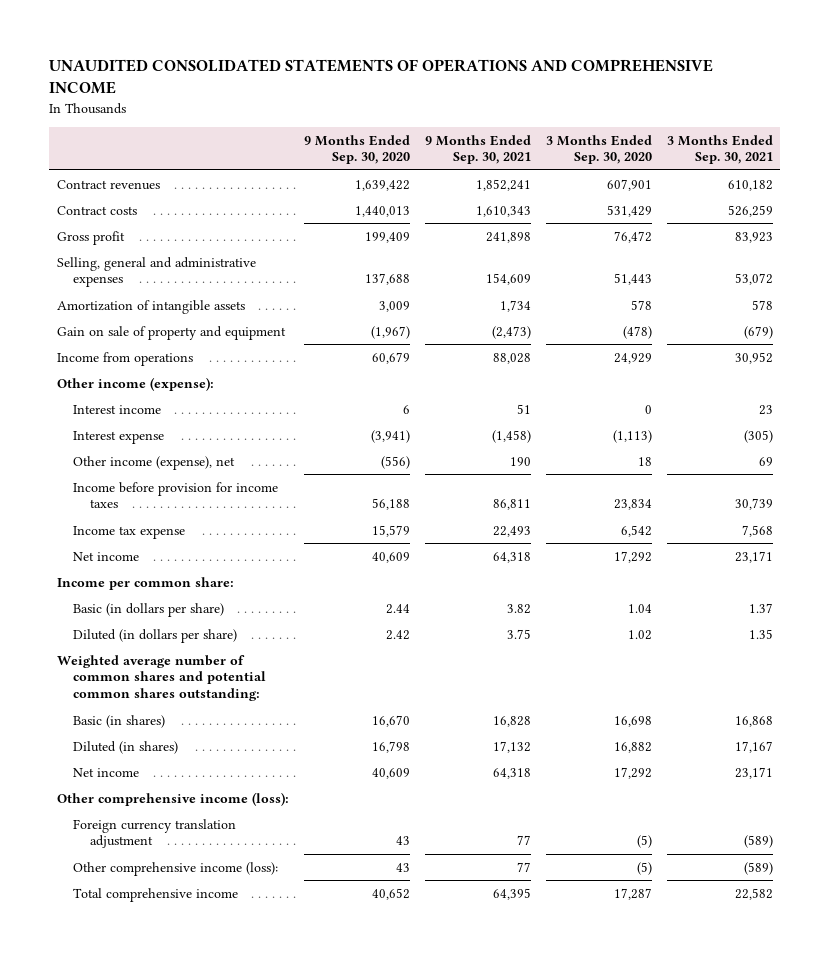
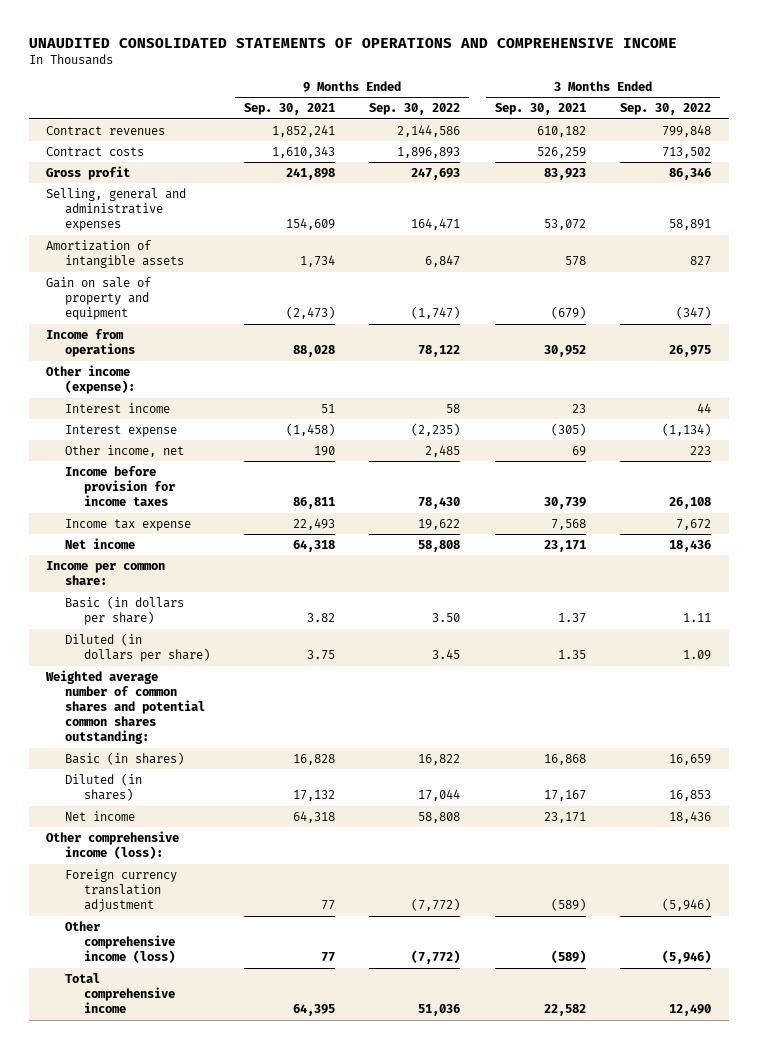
[303,134,410,165] 9 Months Ended Sep. 30, 2020 -> none
[545,134,652,165] 3 Months Ended Sep. 30, 2020 -> none
none -> [369,103,461,116] Sep. 30, 2022
none -> [620,103,712,116] Sep. 30, 2022
[73,455,236,470] Other income (expense), net -> [64,444,184,457] Other income, net
[73,861,279,876] Other comprehensive income (loss): -> [64,920,175,964] Other comprehensive income (loss)

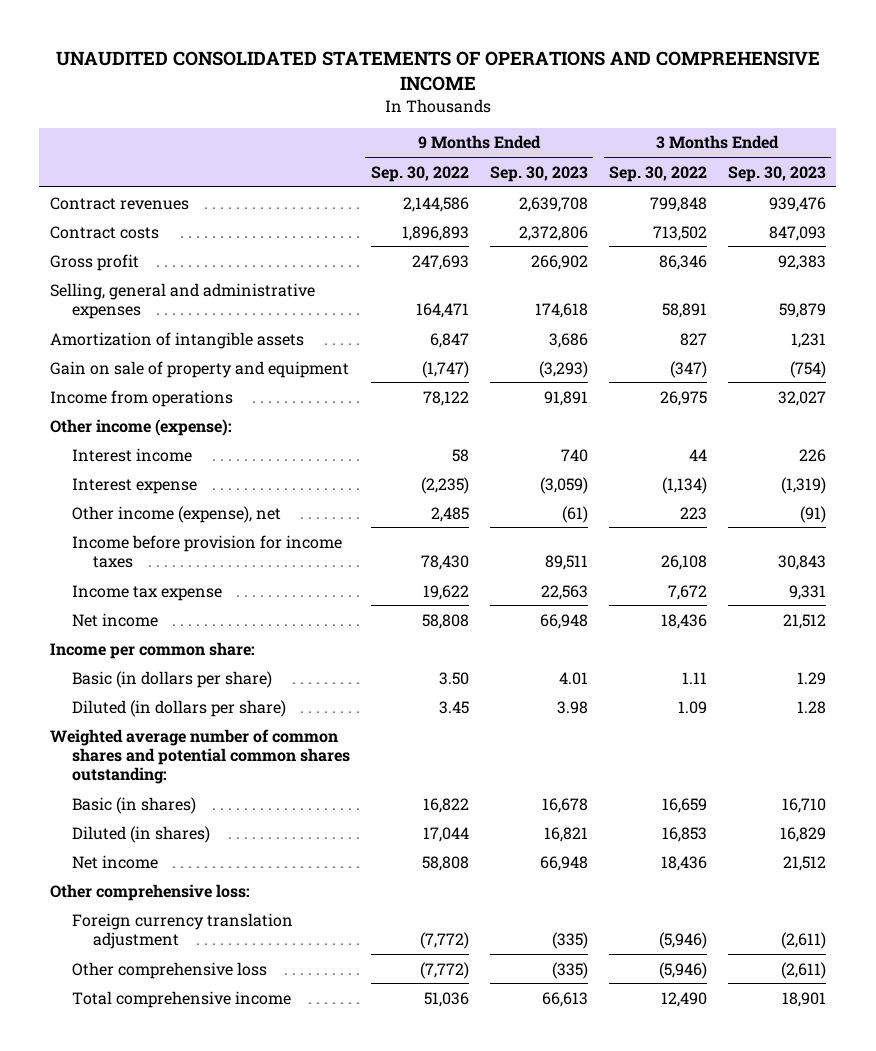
[244,103,336,116] Sep. 30, 2021 -> none
[494,103,586,116] Sep. 30, 2021 -> none
none -> [489,165,588,182] Sep. 30, 2023
none -> [727,165,826,182] Sep. 30, 2023
[64,444,184,457] Other income, net -> [71,505,281,523] Other income (expense), net
[46,830,180,860] Other comprehensive income (loss): -> [49,883,250,901] Other comprehensive loss:
[64,920,175,964] Other comprehensive income (loss) -> [71,961,267,979] Other comprehensive loss

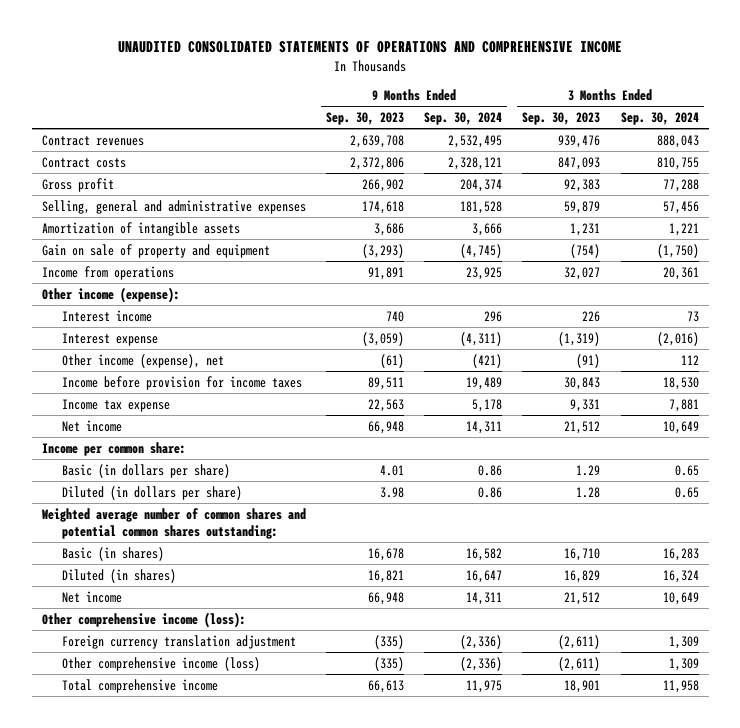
[370,165,469,182] Sep. 30, 2022 -> none
[608,165,707,182] Sep. 30, 2022 -> none
none -> [424,112,503,126] Sep. 30, 2024
none -> [620,112,699,126] Sep. 30, 2024
[49,883,250,901] Other comprehensive loss: -> [41,611,246,628] Other comprehensive income (loss):
[71,961,267,979] Other comprehensive loss -> [61,656,260,671] Other comprehensive income (loss)

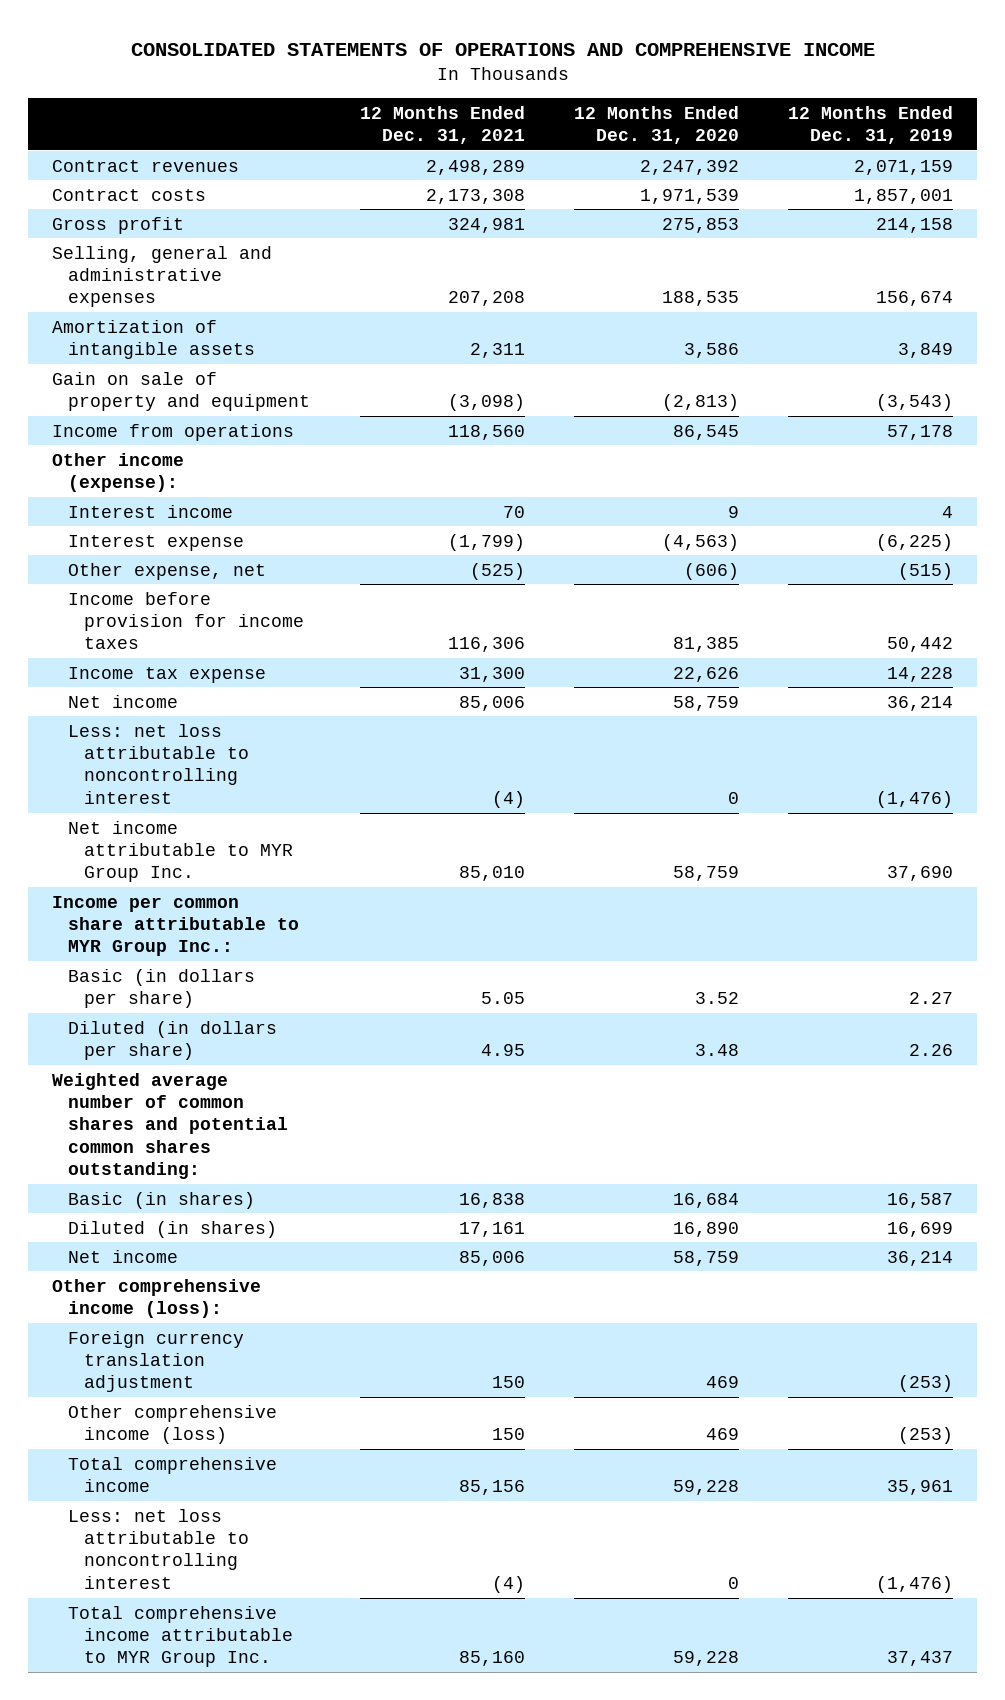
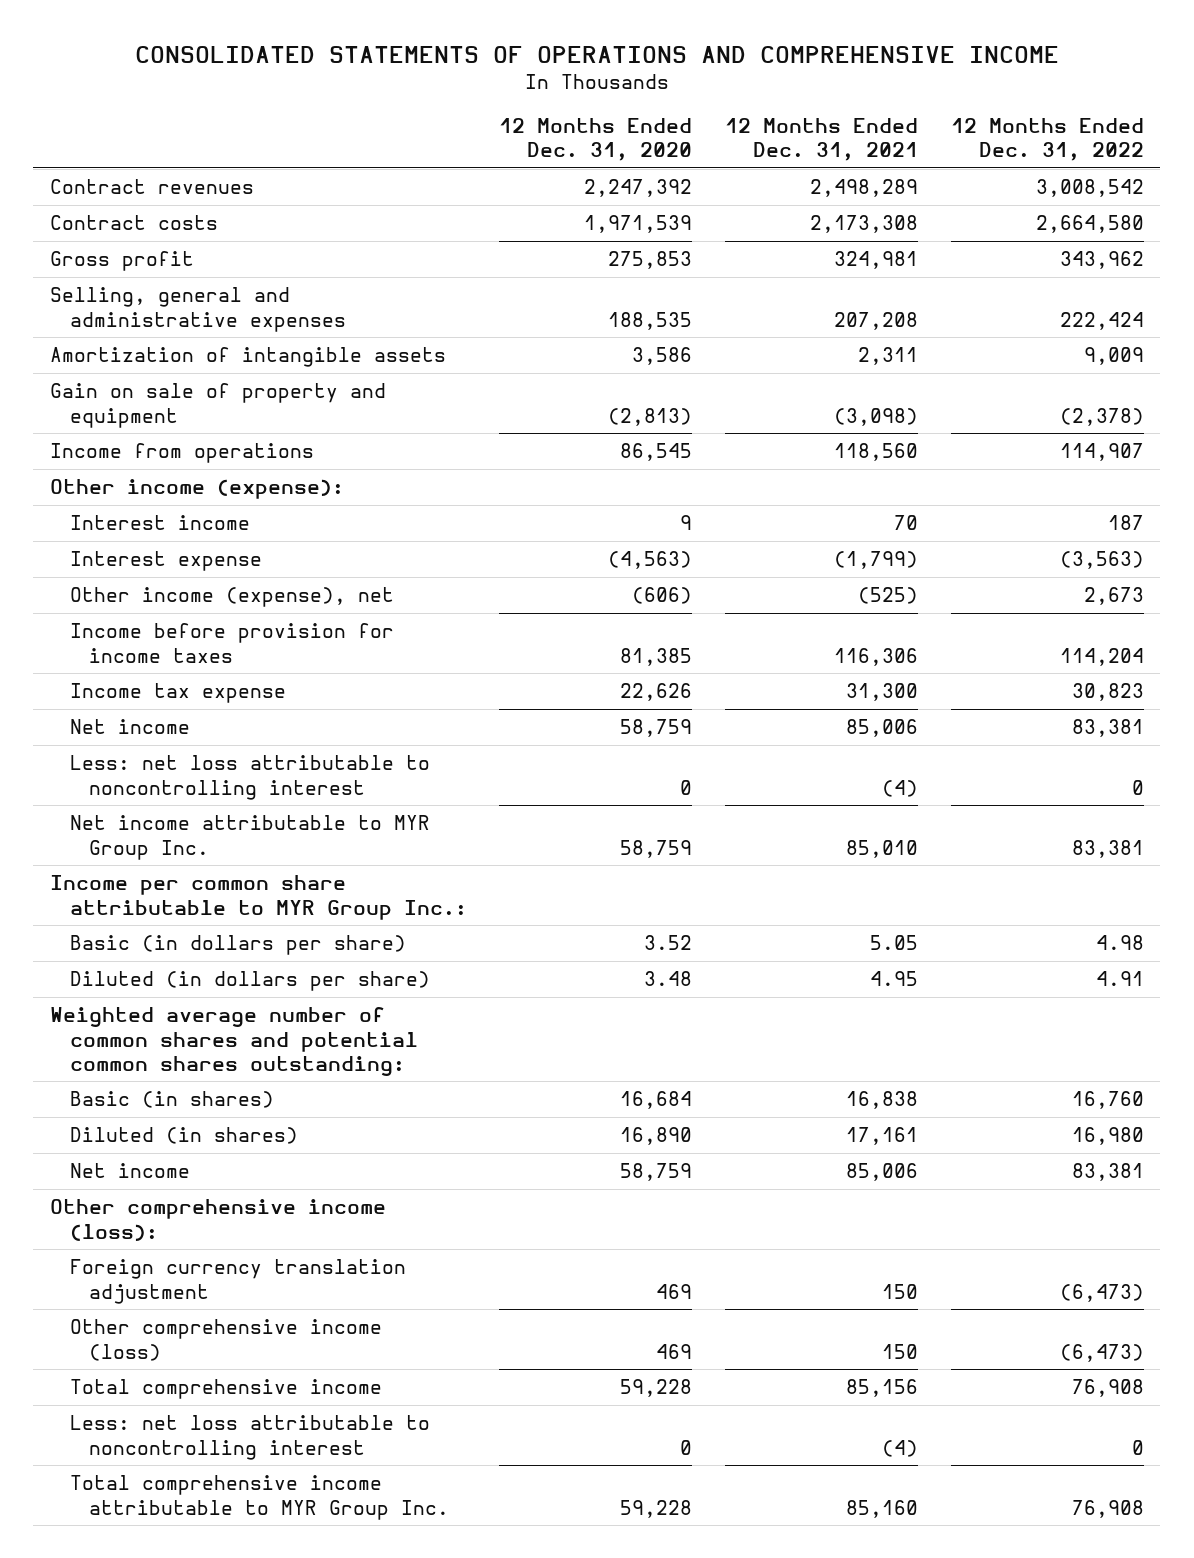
[787,105,953,145] 12 Months Ended Dec. 31, 2019 -> none
none -> [950,118,1144,162] 12 Months Ended Dec. 31, 2022
[68,562,267,580] Other expense, net -> [69,587,394,608] Other income (expense), net

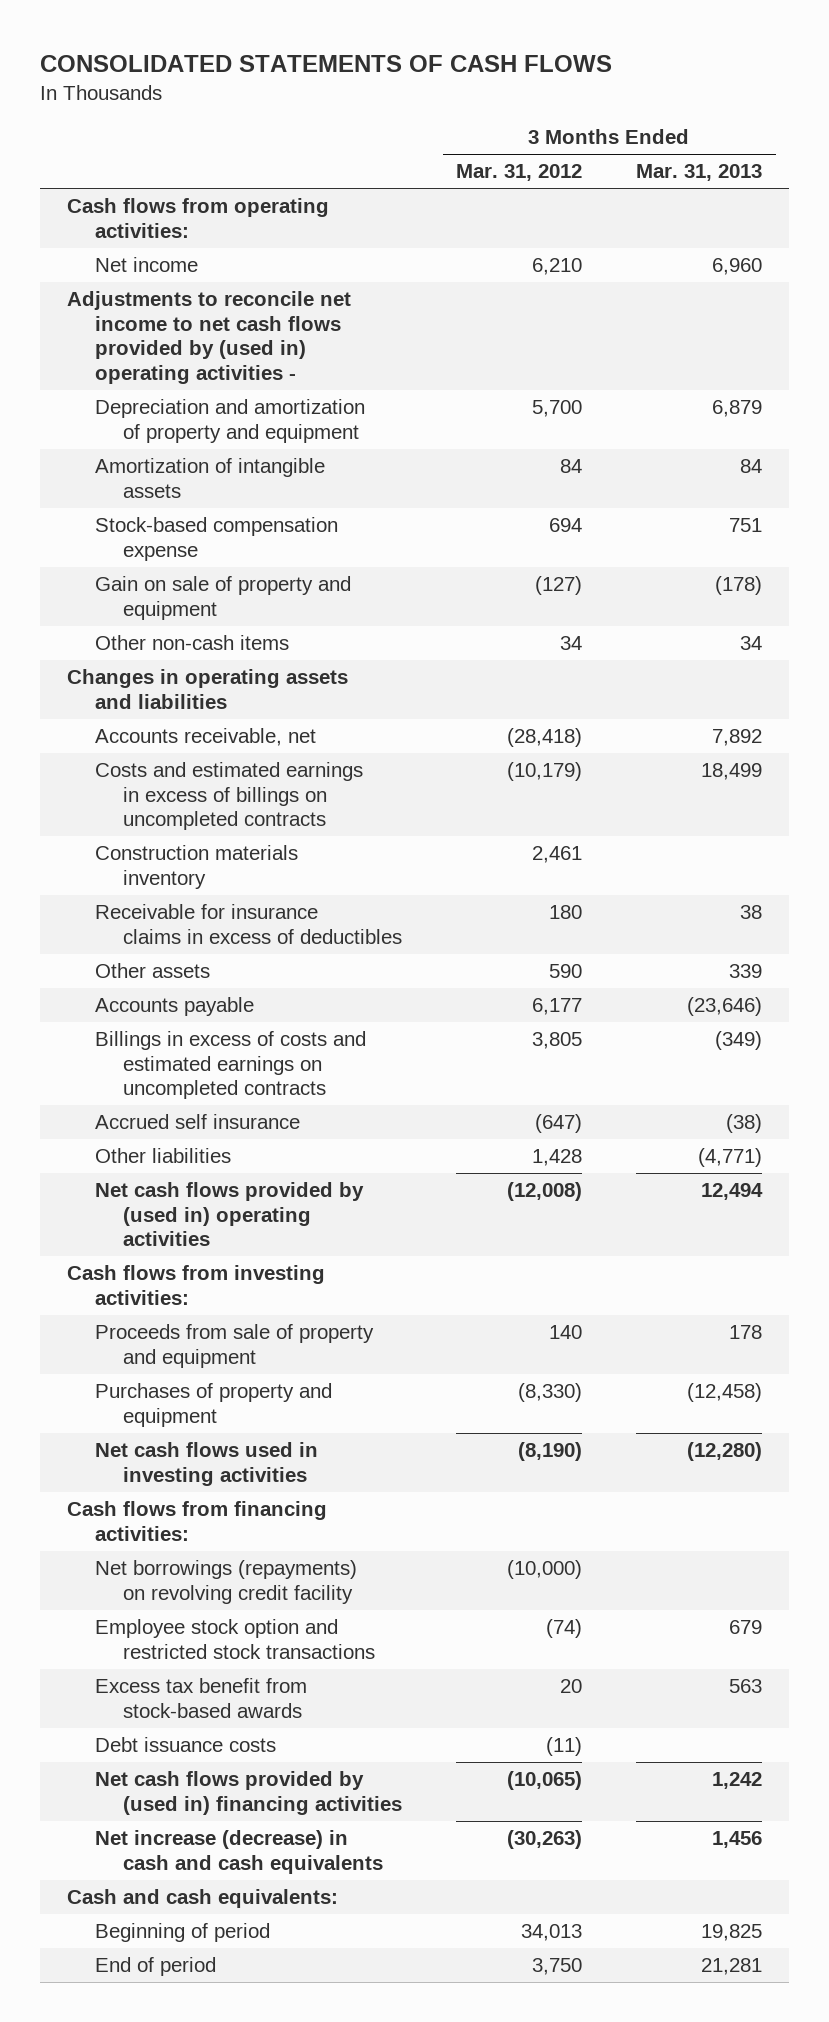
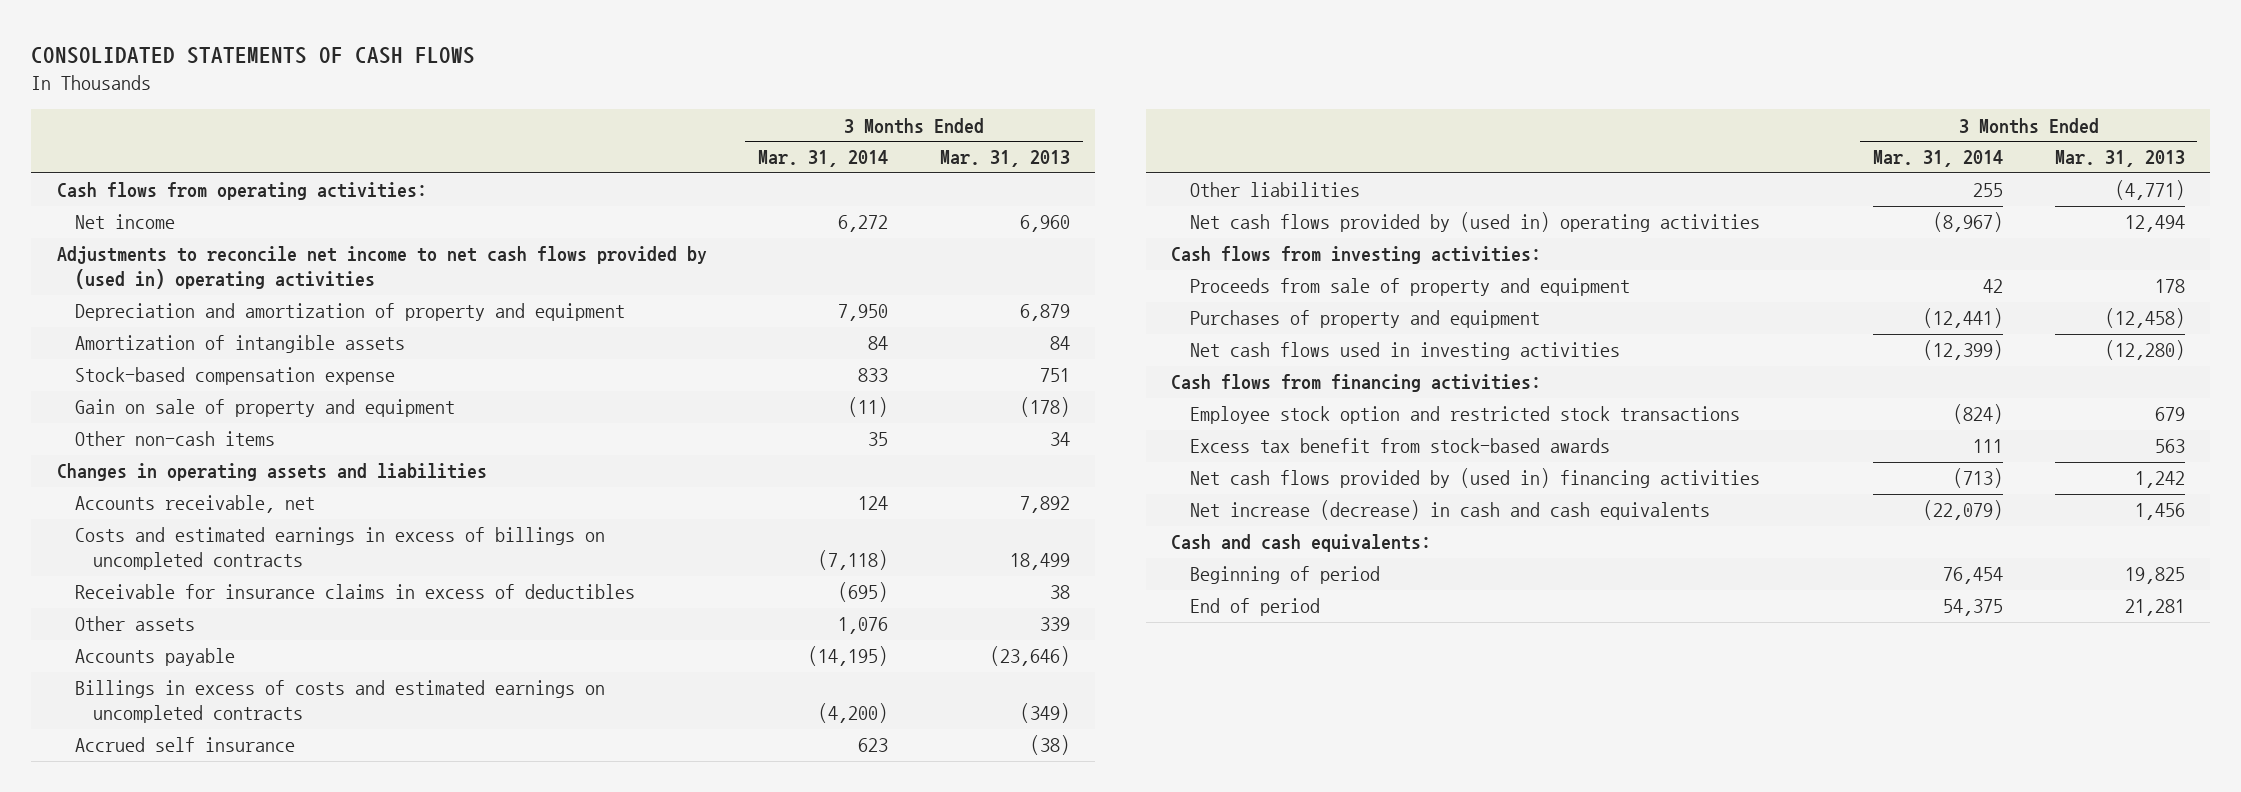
[456,164,583,182] Mar. 31, 2012 -> none
none -> [758,150,889,168] Mar. 31, 2014
[66,291,351,384] Adjustments to reconcile net income to net cash flows provided by (used in) operating activities - -> [56,246,707,290] Adjustments to reconcile net income to net cash flows provided by (used in) operating activities
[94,845,298,889] Construction materials inventory -> none
[94,1560,357,1604] Net borrowings (repayments) on revolving credit facility -> none
[94,1737,276,1753] Debt issuance costs -> none

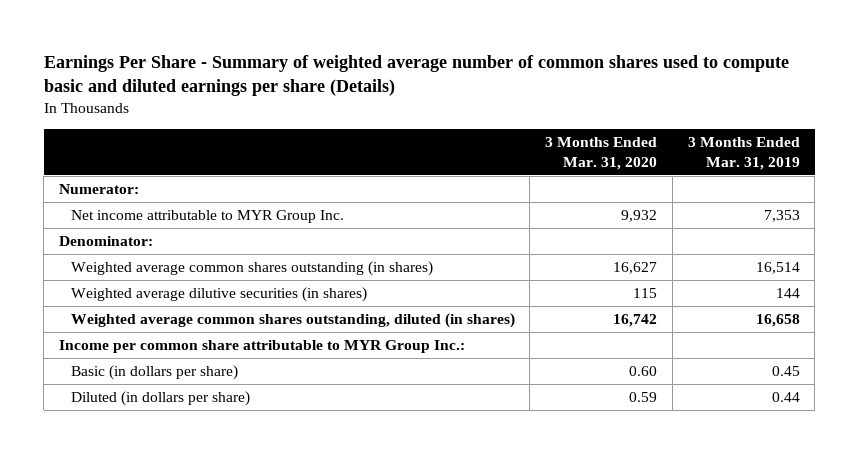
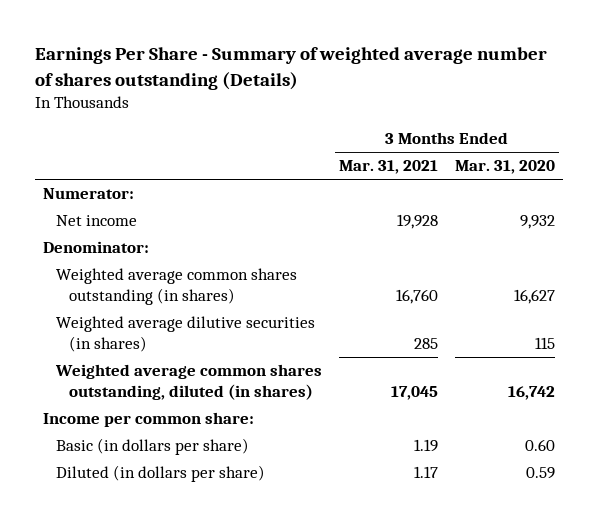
[43,54,789,97] Earnings Per Share - Summary of weighted average number of common shares used to compute basic and diluted earnings per share (Details) -> [34,47,547,91] Earnings Per Share - Summary of weighted average number of shares outstanding (Details)
[687,137,800,170] 3 Months Ended Mar. 31, 2019 -> none
none -> [338,160,438,175] Mar. 31, 2021
[70,209,344,223] Net income attributable to MYR Group Inc. -> [55,215,137,227] Net income
[58,339,465,353] Income per common share attributable to MYR Group Inc.: -> none
none -> [43,412,255,428] Income per common share:

